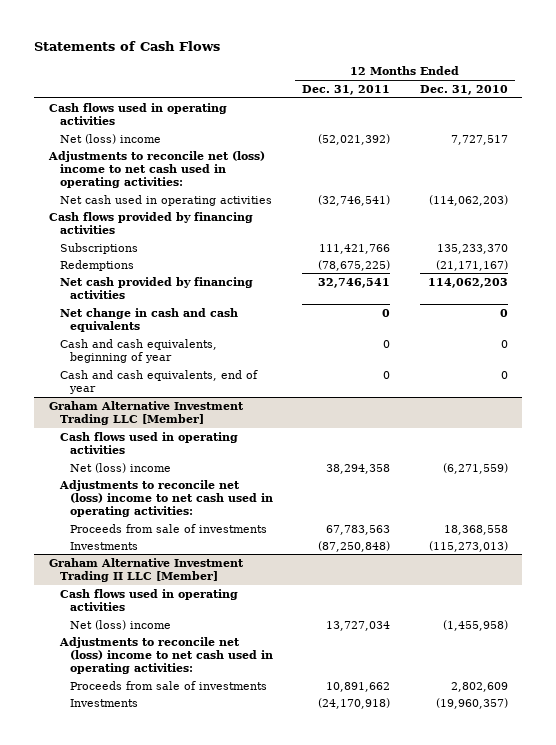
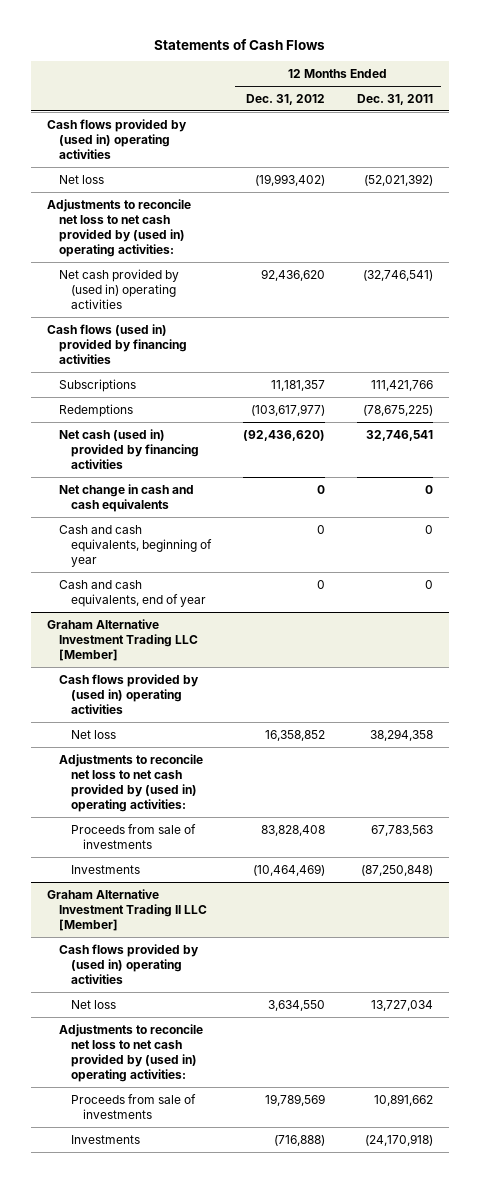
[419,84,508,95] Dec. 31, 2010 -> none
none -> [245,93,325,105] Dec. 31, 2012
[48,102,227,125] Cash flows used in operating activities -> [47,118,188,160] Cash flows provided by (used in) operating activities
[59,133,161,144] Net (loss) income -> [59,174,105,184] Net loss
[47,150,265,189] Adjustments to reconcile net (loss) income to net cash used in operating activities: -> [47,198,192,258] Adjustments to reconcile net loss to net cash provided by (used in) operating activities:
[59,194,272,206] Net cash used in operating activities -> [59,268,180,310] Net cash provided by (used in) operating activities
[48,211,253,234] Cash flows provided by financing activities -> [47,323,188,365] Cash flows (used in) provided by financing activities
[59,276,253,299] Net cash provided by financing activities -> [59,428,199,470] Net cash (used in) provided by financing activities
[59,431,238,454] Cash flows used in operating activities -> [59,673,200,715] Cash flows provided by (used in) operating activities
[70,462,172,473] Net (loss) income -> [70,729,116,739] Net loss
[58,479,274,518] Adjustments to reconcile net (loss) income to net cash used in operating activities: -> [59,753,204,813] Adjustments to reconcile net loss to net cash provided by (used in) operating activities:
[59,588,238,611] Cash flows used in operating activities -> [59,943,200,985] Cash flows provided by (used in) operating activities
[70,619,172,630] Net (loss) income -> [70,999,116,1009] Net loss
[58,636,274,675] Adjustments to reconcile net (loss) income to net cash used in operating activities: -> [59,1023,204,1083] Adjustments to reconcile net loss to net cash provided by (used in) operating activities:

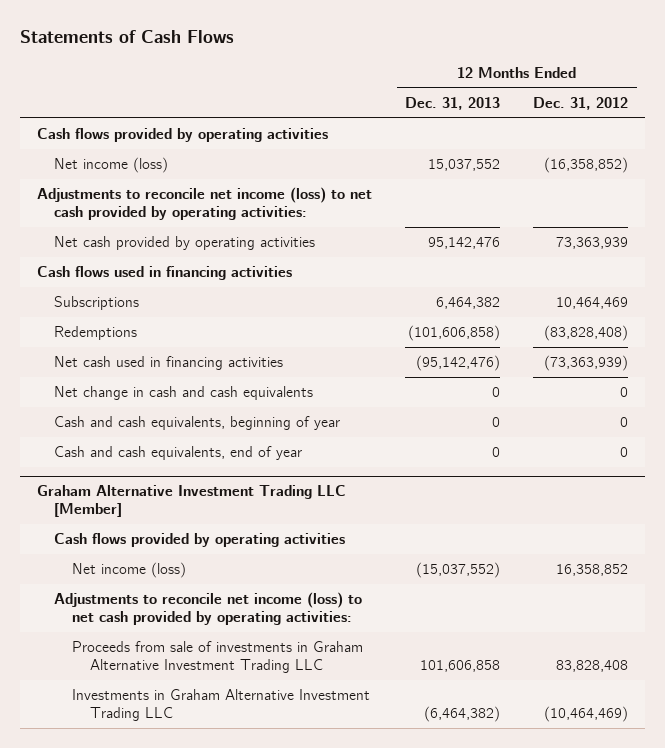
[356,93,433,105] Dec. 31, 2011 -> none
none -> [404,96,500,110] Dec. 31, 2013
[47,118,188,160] Cash flows provided by (used in) operating activities -> [36,128,328,143] Cash flows provided by operating activities
[59,174,105,184] Net loss -> [54,157,169,174] Net income (loss)
[254,173,325,186] (19,993,402) -> [544,157,629,174] (16,358,852)
[47,198,192,258] Adjustments to reconcile net loss to net cash provided by (used in) operating activities: -> [36,187,372,221] Adjustments to reconcile net income (loss) to net cash provided by operating activities:
[59,268,180,310] Net cash provided by (used in) operating activities -> [54,236,316,251] Net cash provided by operating activities
[260,268,325,281] 92,436,620 -> [556,237,629,250] 73,363,939
[47,323,188,365] Cash flows (used in) provided by financing activities -> [36,266,292,281] Cash flows used in financing activities
[270,379,325,391] 11,181,357 -> [556,297,629,310] 10,464,469
[250,403,325,416] (103,617,977) -> [544,325,629,342] (83,828,408)
[59,428,199,470] Net cash (used in) provided by financing activities -> [54,356,284,371] Net cash used in financing activities
[242,429,325,441] (92,436,620) -> [544,355,629,372] (73,363,939)
[47,888,208,932] Graham Alternative Investment Trading II LLC [Member] -> none
[59,943,200,985] Cash flows provided by (used in) operating activities -> none
[70,999,116,1009] Net loss -> none
[59,1023,204,1083] Adjustments to reconcile net loss to net cash provided by (used in) operating activities: -> none
[70,1093,196,1119] Proceeds from sale of investments -> none
[70,1134,140,1144] Investments -> none
[59,673,200,715] Cash flows provided by (used in) operating activities -> [54,533,346,548] Cash flows provided by operating activities
[70,729,116,739] Net loss -> [72,562,187,579] Net income (loss)
[59,753,204,813] Adjustments to reconcile net loss to net cash provided by (used in) operating activities: -> [54,592,363,626] Adjustments to reconcile net income (loss) to net cash provided by operating activities:
[70,823,196,849] Proceeds from sale of investments -> [72,641,364,674] Proceeds from sale of investments in Graham Alternative Investment Trading LLC
[70,864,140,874] Investments -> [72,689,371,722] Investments in Graham Alternative Investment Trading LLC

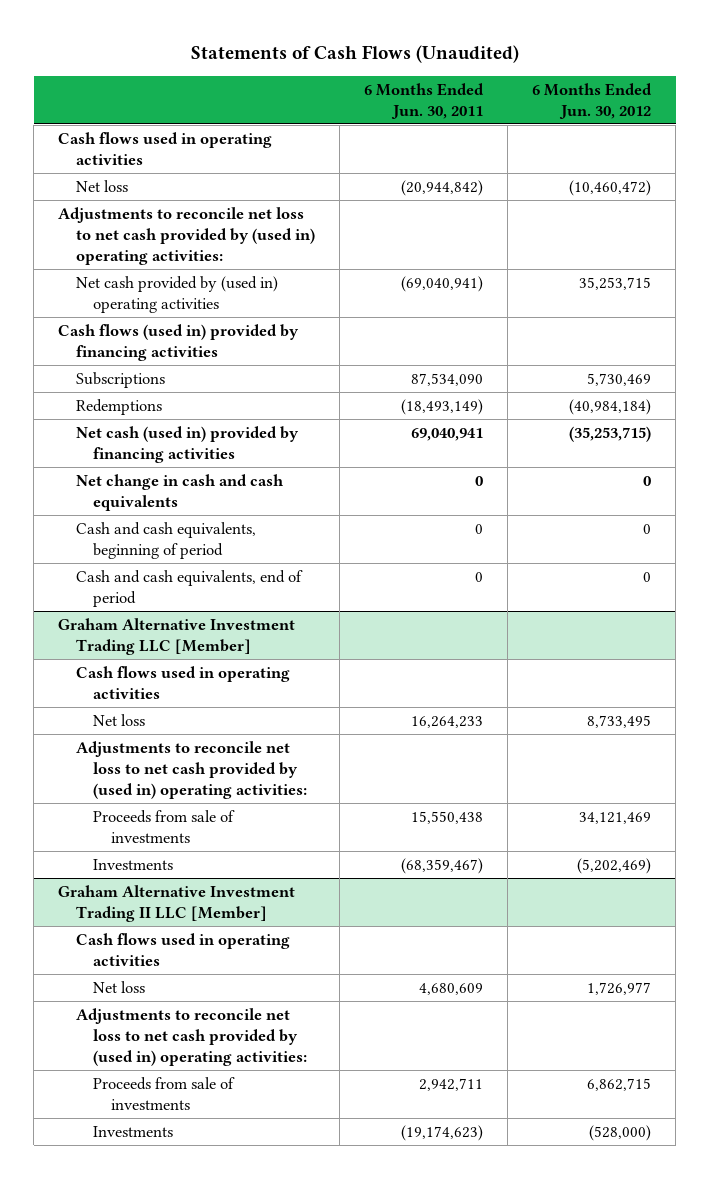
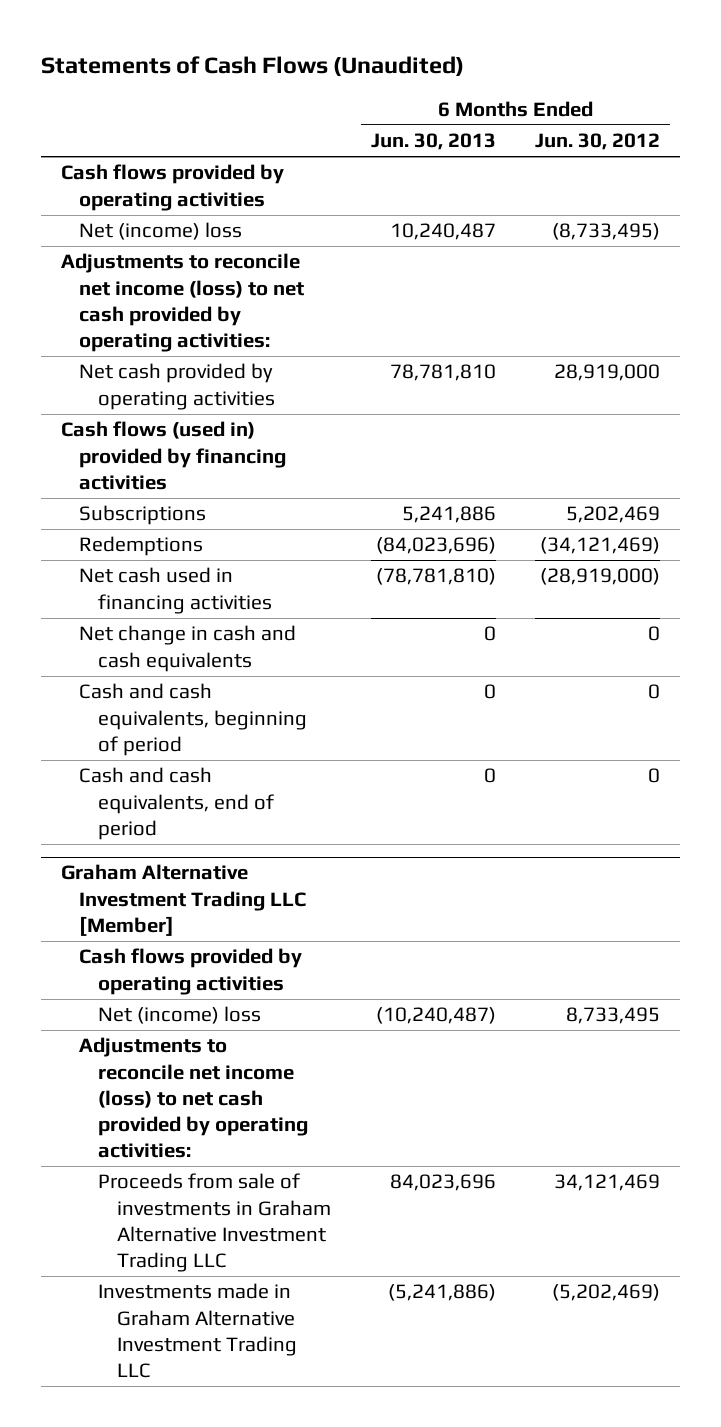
[363,82,484,119] 6 Months Ended Jun. 30, 2011 -> none
none -> [370,133,496,151] Jun. 30, 2013
[58,131,273,166] Cash flows used in operating activities -> [60,164,284,211] Cash flows provided by operating activities
[75,179,128,192] Net loss -> [79,222,243,241] Net (income) loss
[569,179,652,196] (10,460,472) -> [552,223,661,241] (8,733,495)
[58,206,315,266] Adjustments to reconcile net loss to net cash provided by (used in) operating activities: -> [60,253,305,352] Adjustments to reconcile net income (loss) to net cash provided by operating activities:
[75,275,278,314] Net cash provided by (used in) operating activities -> [79,363,276,410] Net cash provided by operating activities
[579,276,652,290] 35,253,715 -> [554,364,661,382] 28,919,000
[587,372,652,386] 5,730,469 -> [566,506,661,524] 5,202,469
[569,398,652,415] (40,984,184) -> [540,537,661,555] (34,121,469)
[75,425,299,464] Net cash (used in) provided by financing activities -> [79,567,273,614] Net cash used in financing activities
[569,425,652,442] (35,253,715) -> [540,568,661,586] (28,919,000)
[58,884,296,923] Graham Alternative Investment Trading II LLC [Member] -> none
[75,932,290,967] Cash flows used in operating activities -> none
[93,980,146,993] Net loss -> none
[75,1007,308,1067] Adjustments to reconcile net loss to net cash provided by (used in) operating activities: -> none
[93,1076,236,1111] Proceeds from sale of investments -> none
[93,1125,174,1137] Investments -> none
[75,665,290,700] Cash flows used in operating activities -> [79,948,303,995] Cash flows provided by operating activities
[93,713,146,726] Net loss -> [98,1006,262,1025] Net (income) loss
[75,740,308,800] Adjustments to reconcile net loss to net cash provided by (used in) operating activities: -> [79,1037,309,1159] Adjustments to reconcile net income (loss) to net cash provided by operating activities:
[93,809,236,844] Proceeds from sale of investments -> [98,1173,332,1272] Proceeds from sale of investments in Graham Alternative Investment Trading LLC
[93,858,174,870] Investments -> [98,1283,298,1378] Investments made in Graham Alternative Investment Trading LLC

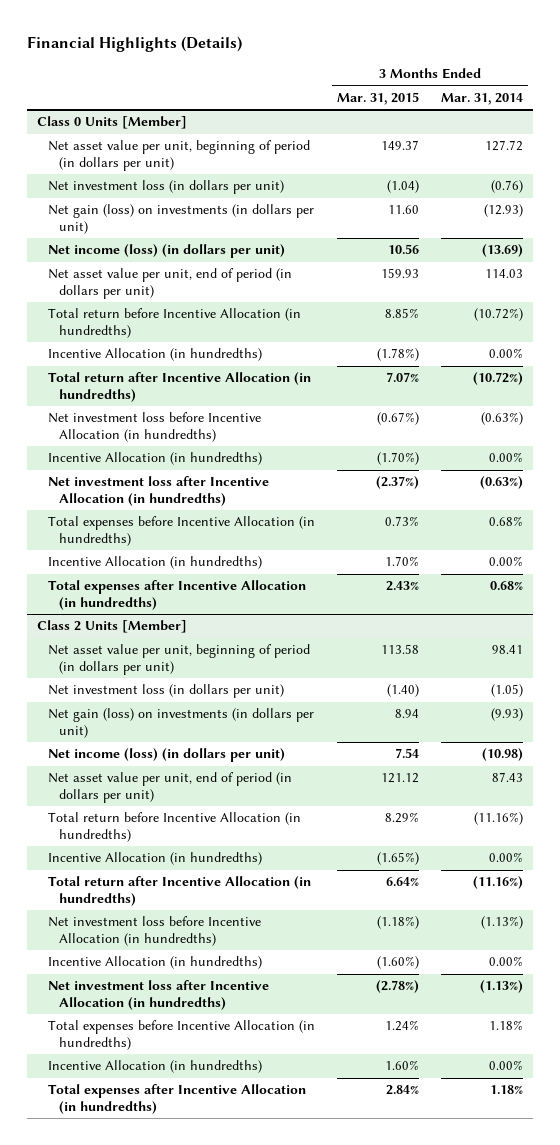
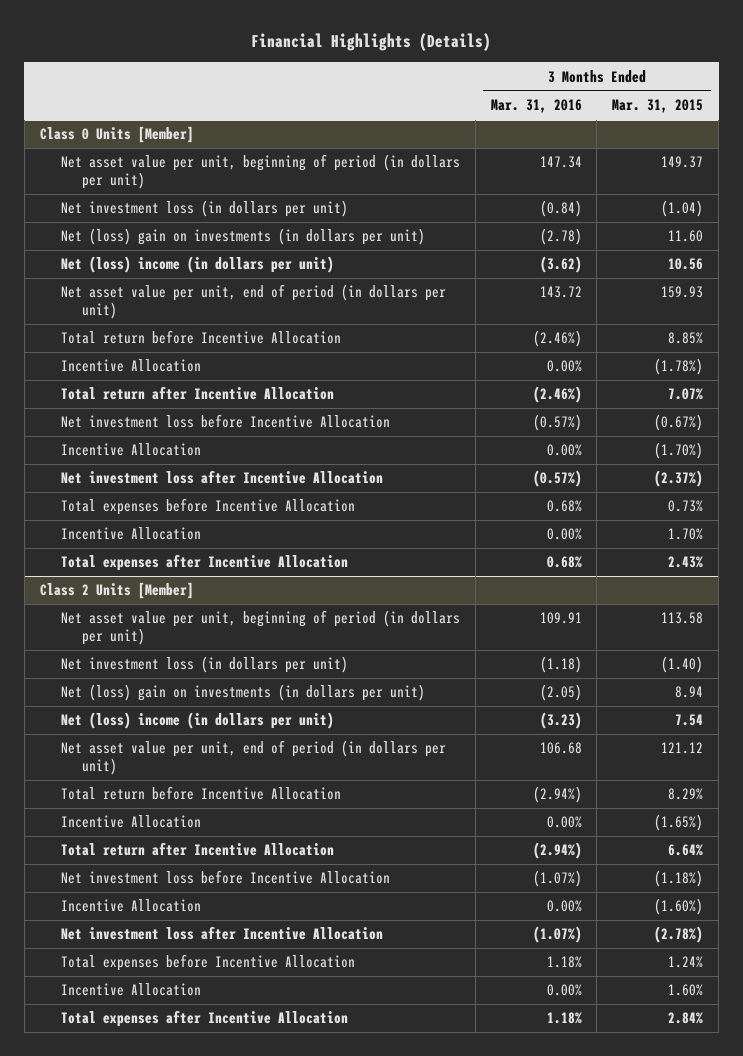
[440,92,523,105] Mar. 31, 2014 -> none
none -> [490,99,582,114] Mar. 31, 2016
[48,204,315,234] Net gain (loss) on investments (in dollars per unit) -> [60,228,425,246] Net (loss) gain on investments (in dollars per unit)
[48,244,286,259] Net income (loss) (in dollars per unit) -> [60,256,334,274] Net (loss) income (in dollars per unit)
[48,308,302,338] Total return before Incentive Allocation (in hundredths) -> [60,330,341,345] Total return before Incentive Allocation
[48,348,263,362] Incentive Allocation (in hundredths) -> [60,359,201,373] Incentive Allocation
[48,372,312,402] Total return after Incentive Allocation (in hundredths) -> [60,386,334,401] Total return after Incentive Allocation
[48,412,262,442] Net investment loss before Incentive Allocation (in hundredths) -> [60,414,390,429] Net investment loss before Incentive Allocation
[48,452,263,466] Incentive Allocation (in hundredths) -> [60,443,201,457] Incentive Allocation
[48,476,270,506] Net investment loss after Incentive Allocation (in hundredths) -> [60,470,383,485] Net investment loss after Incentive Allocation
[48,516,316,546] Total expenses before Incentive Allocation (in hundredths) -> [60,498,355,516] Total expenses before Incentive Allocation
[48,556,263,570] Incentive Allocation (in hundredths) -> [60,527,201,541] Incentive Allocation
[48,580,307,610] Total expenses after Incentive Allocation (in hundredths) -> [60,554,348,572] Total expenses after Incentive Allocation
[48,708,315,738] Net gain (loss) on investments (in dollars per unit) -> [60,684,425,702] Net (loss) gain on investments (in dollars per unit)
[48,748,286,763] Net income (loss) (in dollars per unit) -> [60,712,334,730] Net (loss) income (in dollars per unit)
[48,812,302,842] Total return before Incentive Allocation (in hundredths) -> [60,786,341,801] Total return before Incentive Allocation
[48,852,263,866] Incentive Allocation (in hundredths) -> [60,815,201,829] Incentive Allocation
[48,876,312,906] Total return after Incentive Allocation (in hundredths) -> [60,842,334,857] Total return after Incentive Allocation
[48,916,262,946] Net investment loss before Incentive Allocation (in hundredths) -> [60,870,390,885] Net investment loss before Incentive Allocation
[48,956,263,970] Incentive Allocation (in hundredths) -> [60,899,201,913] Incentive Allocation
[48,980,270,1010] Net investment loss after Incentive Allocation (in hundredths) -> [60,926,383,941] Net investment loss after Incentive Allocation
[48,1020,316,1050] Total expenses before Incentive Allocation (in hundredths) -> [60,954,355,972] Total expenses before Incentive Allocation
[48,1060,263,1074] Incentive Allocation (in hundredths) -> [60,983,201,997] Incentive Allocation
[48,1084,307,1114] Total expenses after Incentive Allocation (in hundredths) -> [60,1010,348,1028] Total expenses after Incentive Allocation

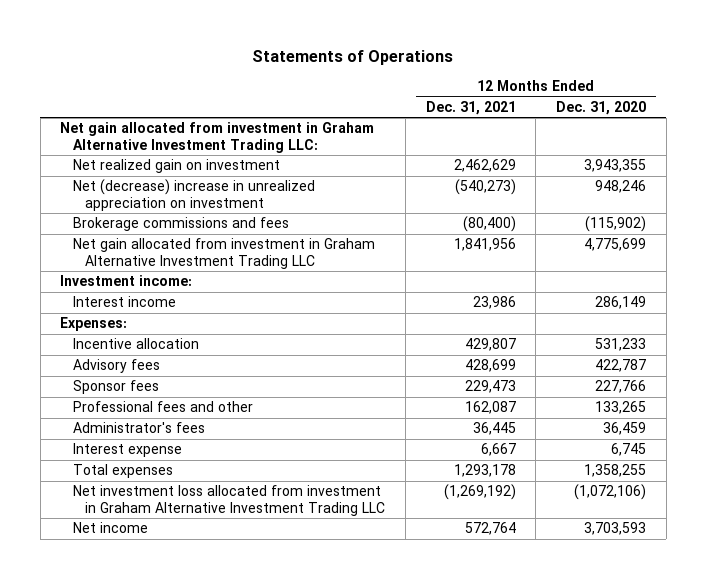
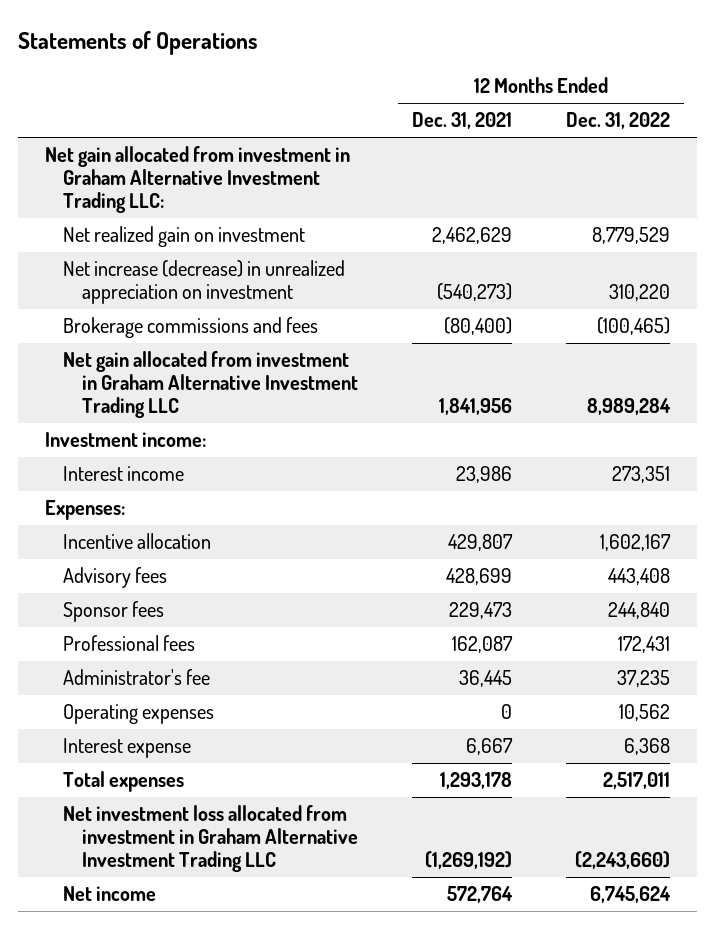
[556,100,647,115] Dec. 31, 2020 -> none
none -> [566,112,671,130] Dec. 31, 2022
[72,179,315,211] Net (decrease) increase in unrealized appreciation on investment -> [63,260,346,305] Net increase (decrease) in unrealized appreciation on investment
[72,401,253,413] Professional fees and other -> [63,635,196,652] Professional fees
[72,422,205,434] Administrator's fees -> [63,669,211,686] Administrator's fee
none -> [63,704,215,725] Operating expenses

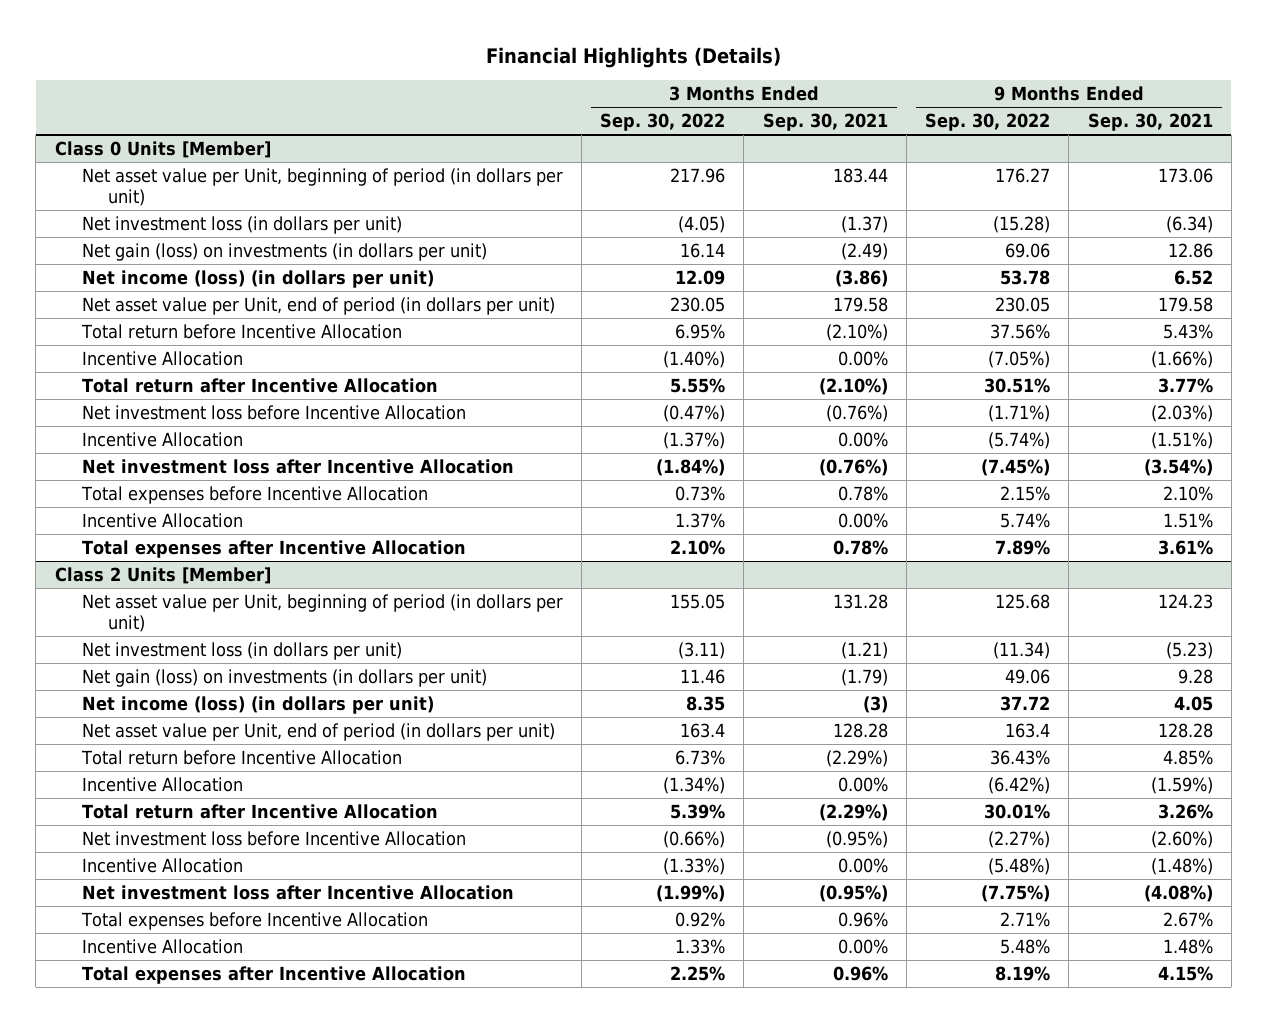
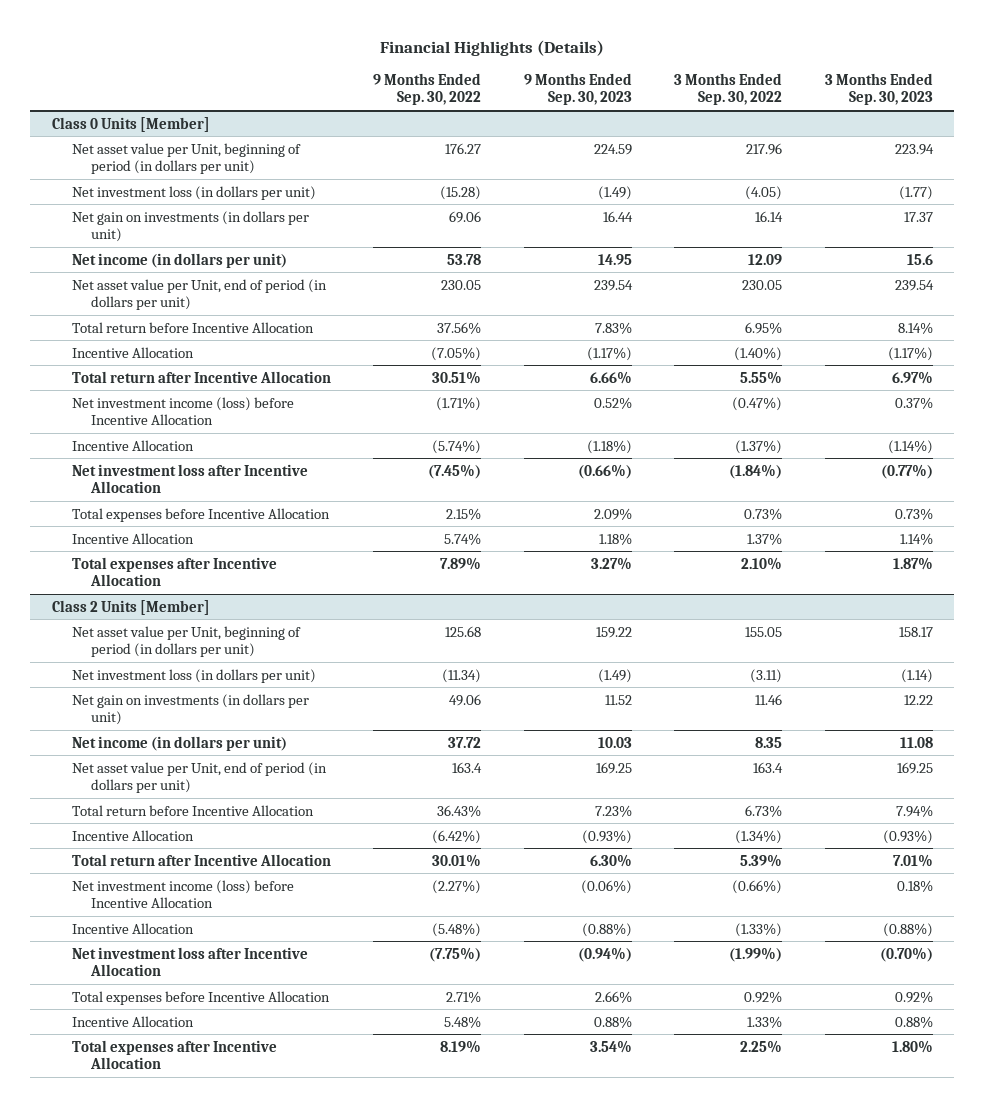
[762,113,888,132] Sep. 30, 2021 -> none
[1087,113,1213,132] Sep. 30, 2021 -> none
none -> [523,73,632,106] 9 Months Ended Sep. 30, 2023
none -> [824,73,933,106] 3 Months Ended Sep. 30, 2023
[81,242,487,261] Net gain (loss) on investments (in dollars per unit) -> [71,210,309,242] Net gain on investments (in dollars per unit)
[81,269,434,288] Net income (loss) (in dollars per unit) -> [71,252,287,268] Net income (in dollars per unit)
[81,404,466,420] Net investment loss before Incentive Allocation -> [71,396,294,425] Net investment income (loss) before Incentive Allocation
[81,668,487,687] Net gain (loss) on investments (in dollars per unit) -> [71,693,309,725] Net gain on investments (in dollars per unit)
[81,695,434,714] Net income (loss) (in dollars per unit) -> [71,735,287,751] Net income (in dollars per unit)
[81,830,466,846] Net investment loss before Incentive Allocation -> [71,879,294,908] Net investment income (loss) before Incentive Allocation

